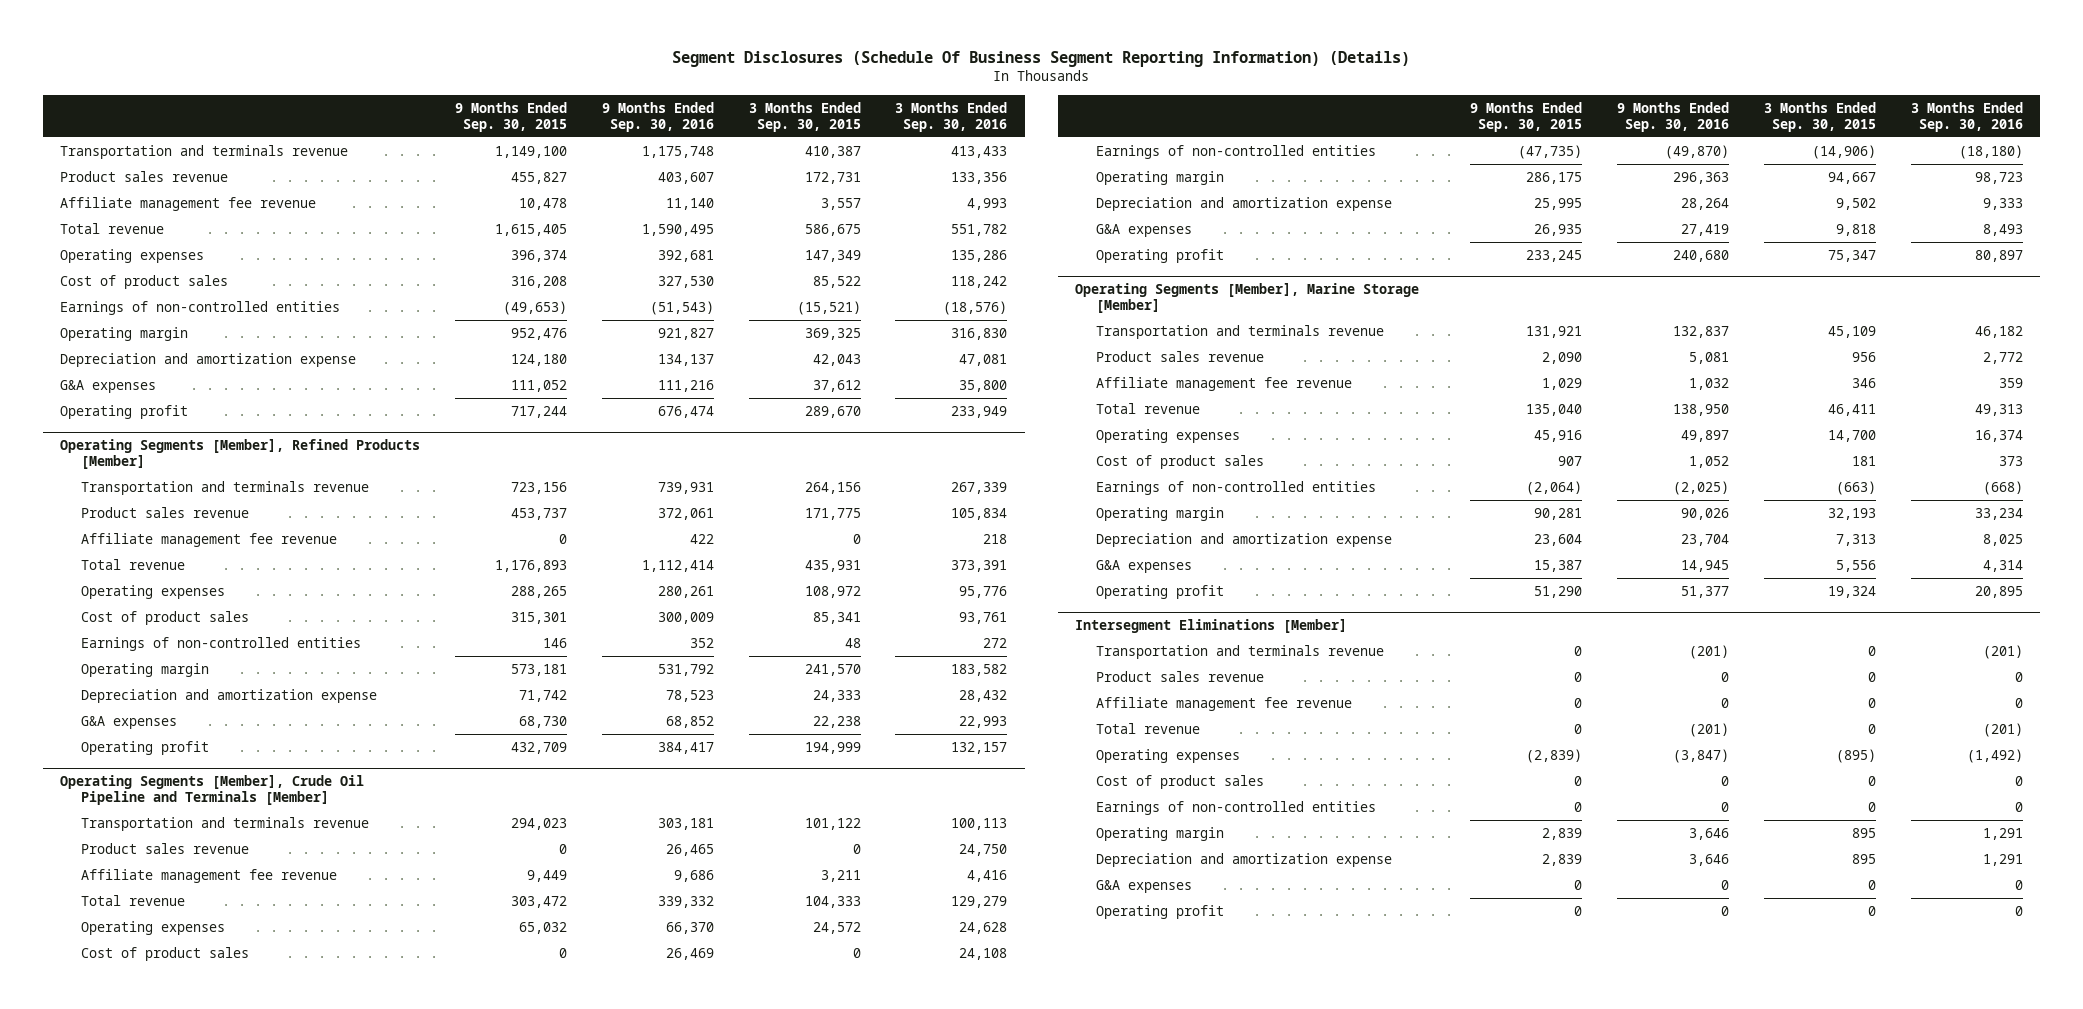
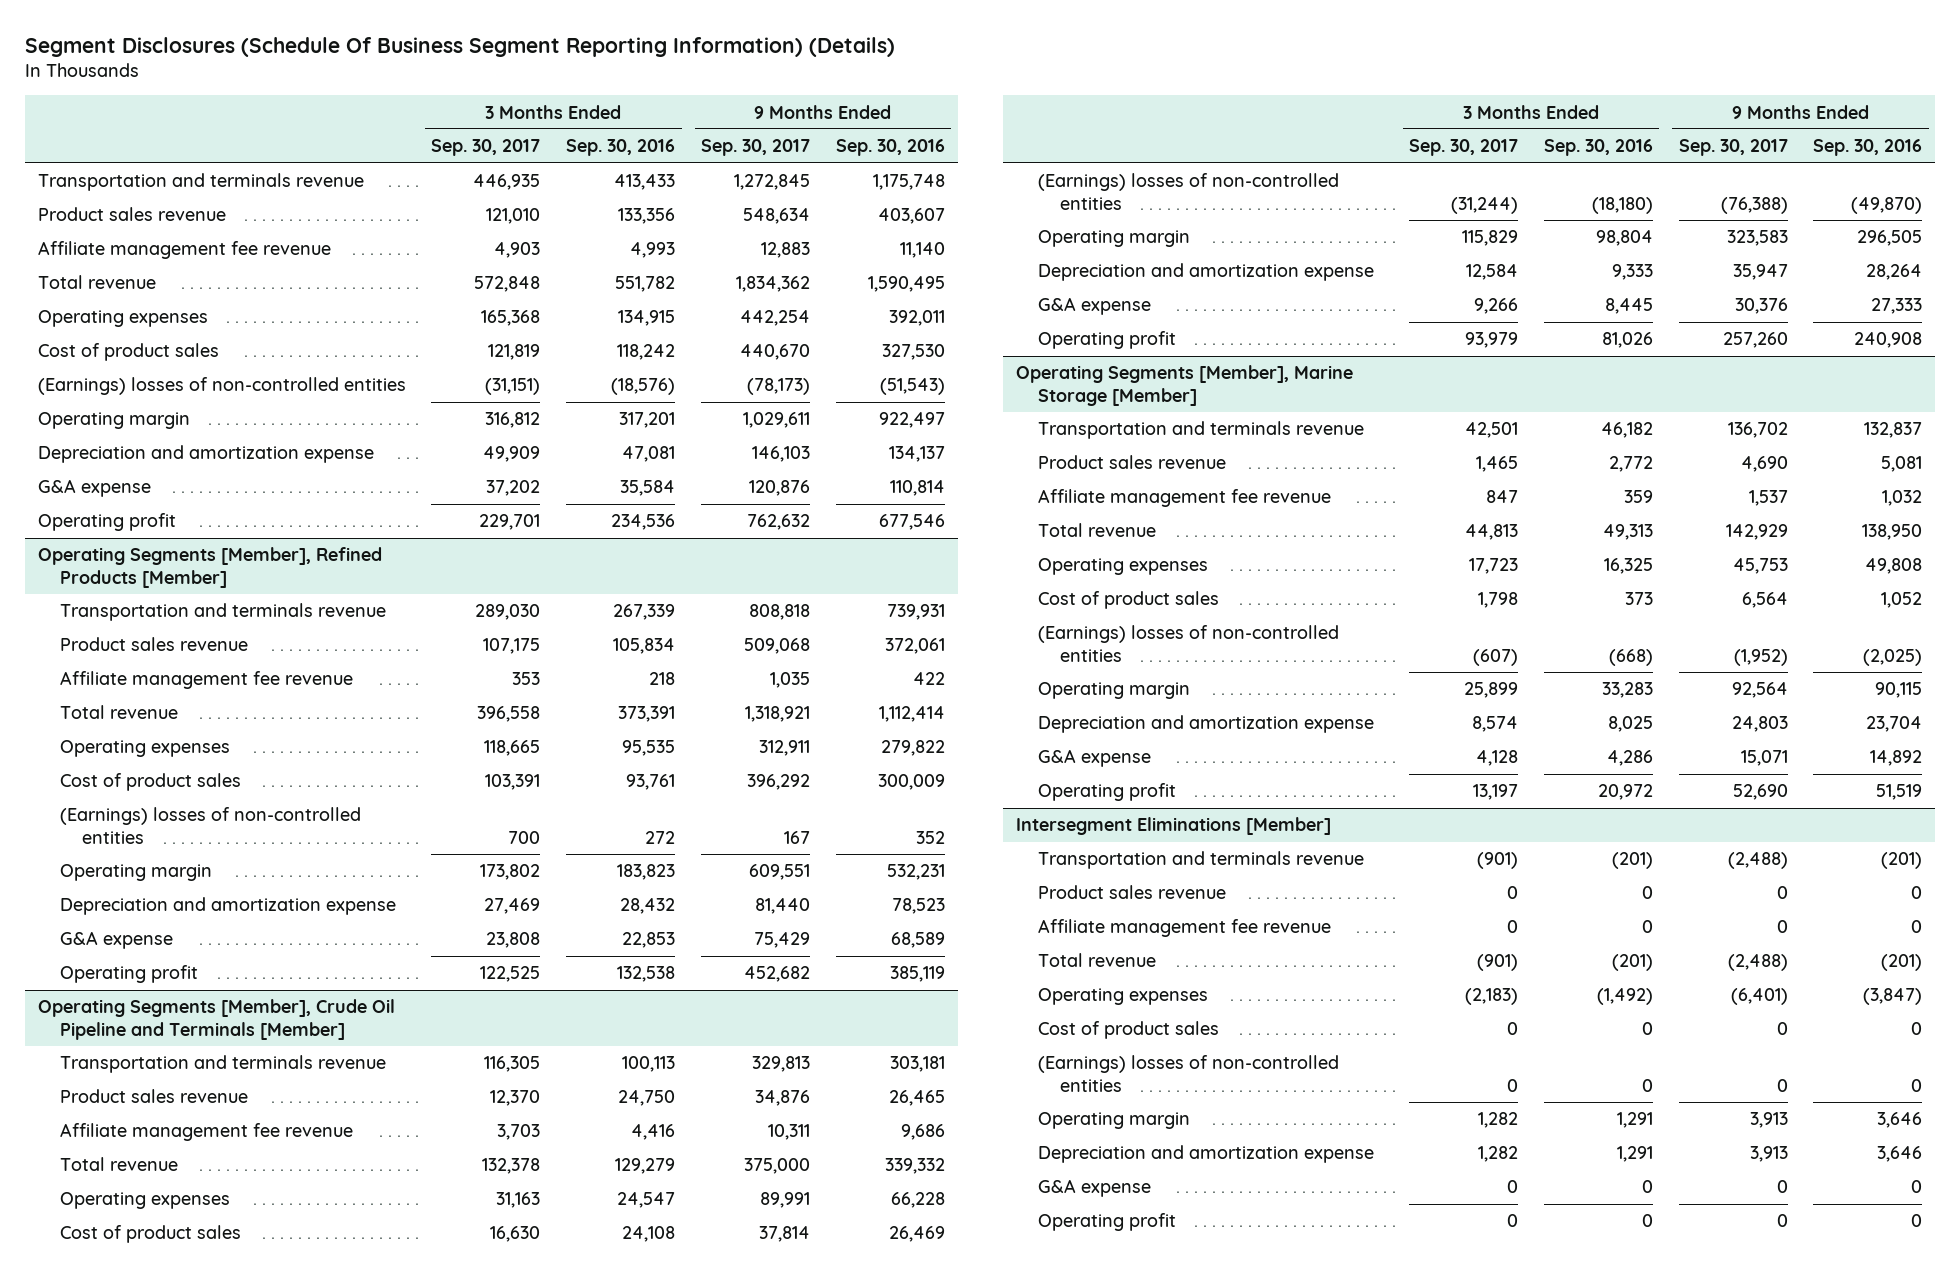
[454,101,567,132] 9 Months Ended Sep. 30, 2015 -> none
[748,101,861,132] 3 Months Ended Sep. 30, 2015 -> none
none -> [431,139,541,157] Sep. 30, 2017
none -> [700,139,810,157] Sep. 30, 2017
[657,249,714,262] 392,681 -> [888,310,945,327] 392,011
[951,249,1008,262] 135,286 -> [618,310,676,327] 134,915
[60,300,341,315] Earnings of non-controlled entities -> [37,377,406,396] (Earnings) losses of non-controlled entities
[657,327,714,340] 921,827 -> [878,412,945,429] 922,497
[951,327,1008,340] 316,830 -> [619,412,676,429] 317,201
[60,379,157,393] G&A expenses -> [37,479,151,498] G&A expense
[657,379,714,392] 111,216 -> [889,480,945,497] 110,814
[959,379,1008,392] 35,800 -> [620,480,676,497] 35,584
[657,405,714,418] 676,474 -> [878,514,945,531] 677,546
[951,405,1008,418] 233,949 -> [611,514,676,531] 234,536
[657,585,714,598] 280,261 -> [880,740,945,757] 279,822
[959,585,1008,598] 95,776 -> [622,740,676,757] 95,535
[80,636,361,651] Earnings of non-controlled entities -> [59,807,361,844] (Earnings) losses of non-controlled entities
[657,663,714,676] 531,792 -> [886,864,945,881] 532,231
[951,663,1008,676] 183,582 -> [617,864,676,881] 183,823
[80,715,177,729] G&A expenses -> [59,931,173,950] G&A expense
[665,715,714,728] 68,852 -> [890,932,945,949] 68,589
[959,715,1008,728] 22,993 -> [622,932,676,949] 22,853
[657,741,714,754] 384,417 -> [889,966,945,983] 385,119
[951,741,1008,754] 132,157 -> [617,966,676,983] 132,538
[665,921,714,934] 66,370 -> [890,1192,945,1209] 66,228
[959,921,1008,934] 24,628 -> [617,1192,676,1209] 24,547
[1095,144,1376,159] Earnings of non-controlled entities -> [1037,173,1339,210] (Earnings) losses of non-controlled entities
[1673,171,1730,184] 296,363 -> [1857,230,1923,247] 296,505
[1974,171,2023,184] 98,723 -> [1595,230,1653,247] 98,804
[1095,223,1192,237] G&A expenses -> [1037,297,1151,316] G&A expense
[1681,223,1730,236] 27,419 -> [1871,298,1923,315] 27,333
[1982,223,2023,236] 8,493 -> [1604,298,1653,315] 8,445
[1673,249,1730,262] 240,680 -> [1854,332,1923,349] 240,908
[1974,249,2023,262] 80,897 -> [1601,332,1653,349] 81,026
[1681,429,1730,442] 49,897 -> [1865,558,1923,575] 49,808
[1974,429,2023,442] 16,374 -> [1603,558,1653,575] 16,325
[1095,480,1376,495] Earnings of non-controlled entities -> [1037,625,1339,662] (Earnings) losses of non-controlled entities
[1681,507,1730,520] 90,026 -> [1875,682,1923,699] 90,115
[1974,507,2023,520] 33,234 -> [1601,682,1653,699] 33,283
[1095,559,1192,573] G&A expenses -> [1037,749,1151,768] G&A expense
[1681,559,1730,572] 14,945 -> [1870,750,1923,767] 14,892
[1982,559,2023,572] 4,314 -> [1606,750,1653,767] 4,286
[1681,585,1730,598] 51,377 -> [1876,784,1923,801] 51,519
[1974,585,2023,598] 20,895 -> [1597,784,1653,801] 20,972
[1095,800,1376,815] Earnings of non-controlled entities -> [1037,1055,1339,1092] (Earnings) losses of non-controlled entities
[1095,879,1192,893] G&A expenses -> [1037,1179,1151,1198] G&A expense

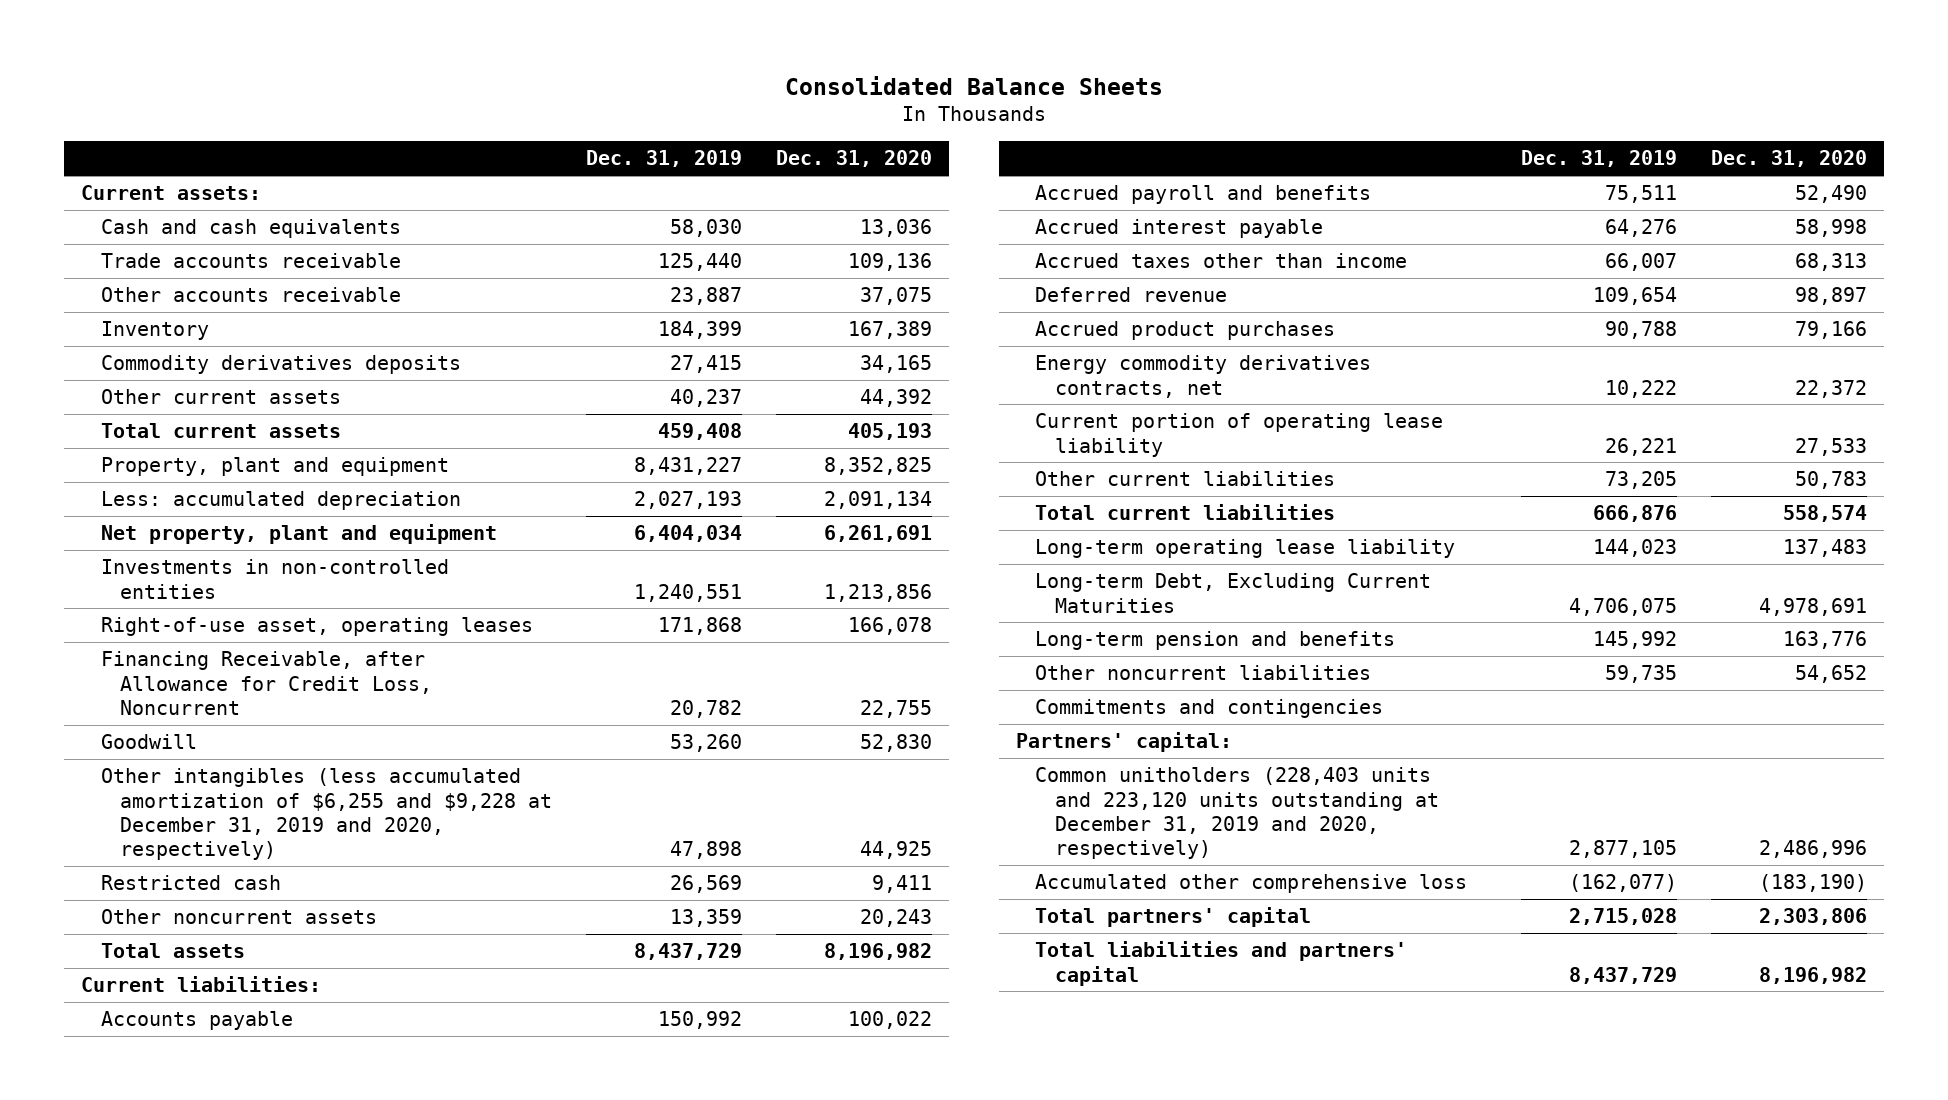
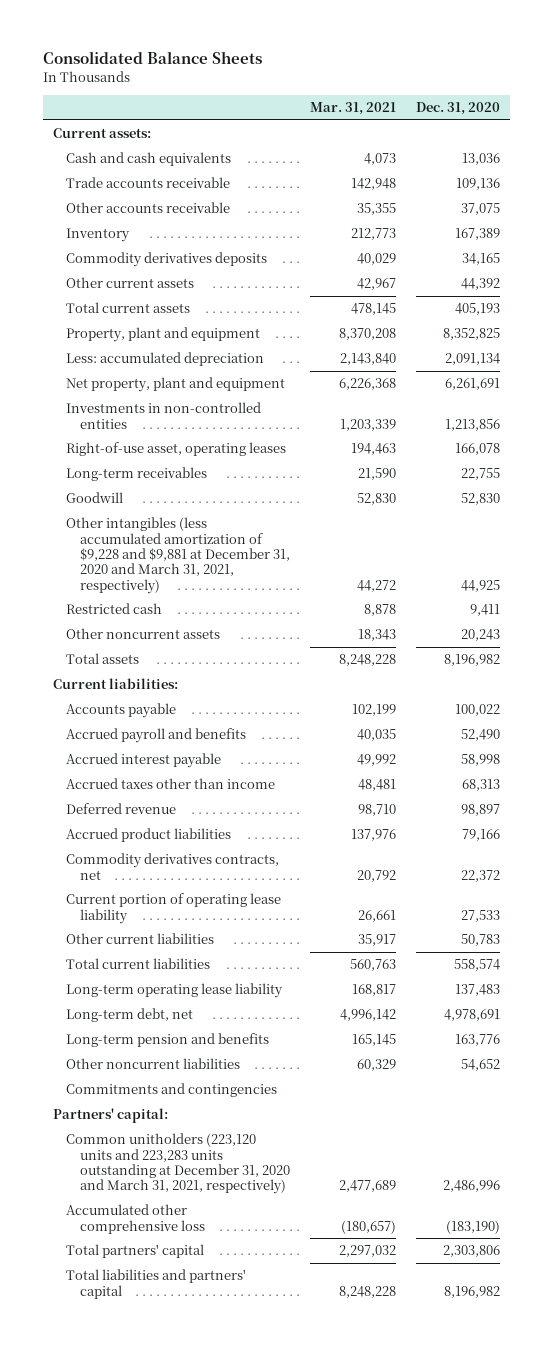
[586,150,743,168] Dec. 31, 2019 -> none
none -> [309,102,396,116] Mar. 31, 2021
[100,651,433,715] Financing Receivable, after Allowance for Credit Loss, Noncurrent -> [66,467,208,482] Long-term receivables
[100,768,553,861] Other intangibles (less accumulated amortization of $6,255 and $9,228 at December 31, 2019 and 2020, respectively) -> [66,517,290,594] Other intangibles (less accumulated amortization of $9,228 and $9,881 at December 31, 2020 and March 31, 2021, respectively)
[1035,321,1336,341] Accrued product purchases -> [66,828,232,843] Accrued product liabilities
[1035,355,1372,398] Energy commodity derivatives contracts, net -> [66,853,280,880] Commodity derivatives contracts, net
[1035,573,1432,613] Long-term Debt, Excluding Current Maturities -> [66,1008,194,1023] Long-term debt, net
[1035,767,1439,860] Common unitholders (228,403 units and 223,120 units outstanding at December 31, 2019 and 2020, respectively) -> [66,1133,290,1195] Common unitholders (223,120 units and 223,283 units outstanding at December 31, 2020 and March 31, 2021, respectively)

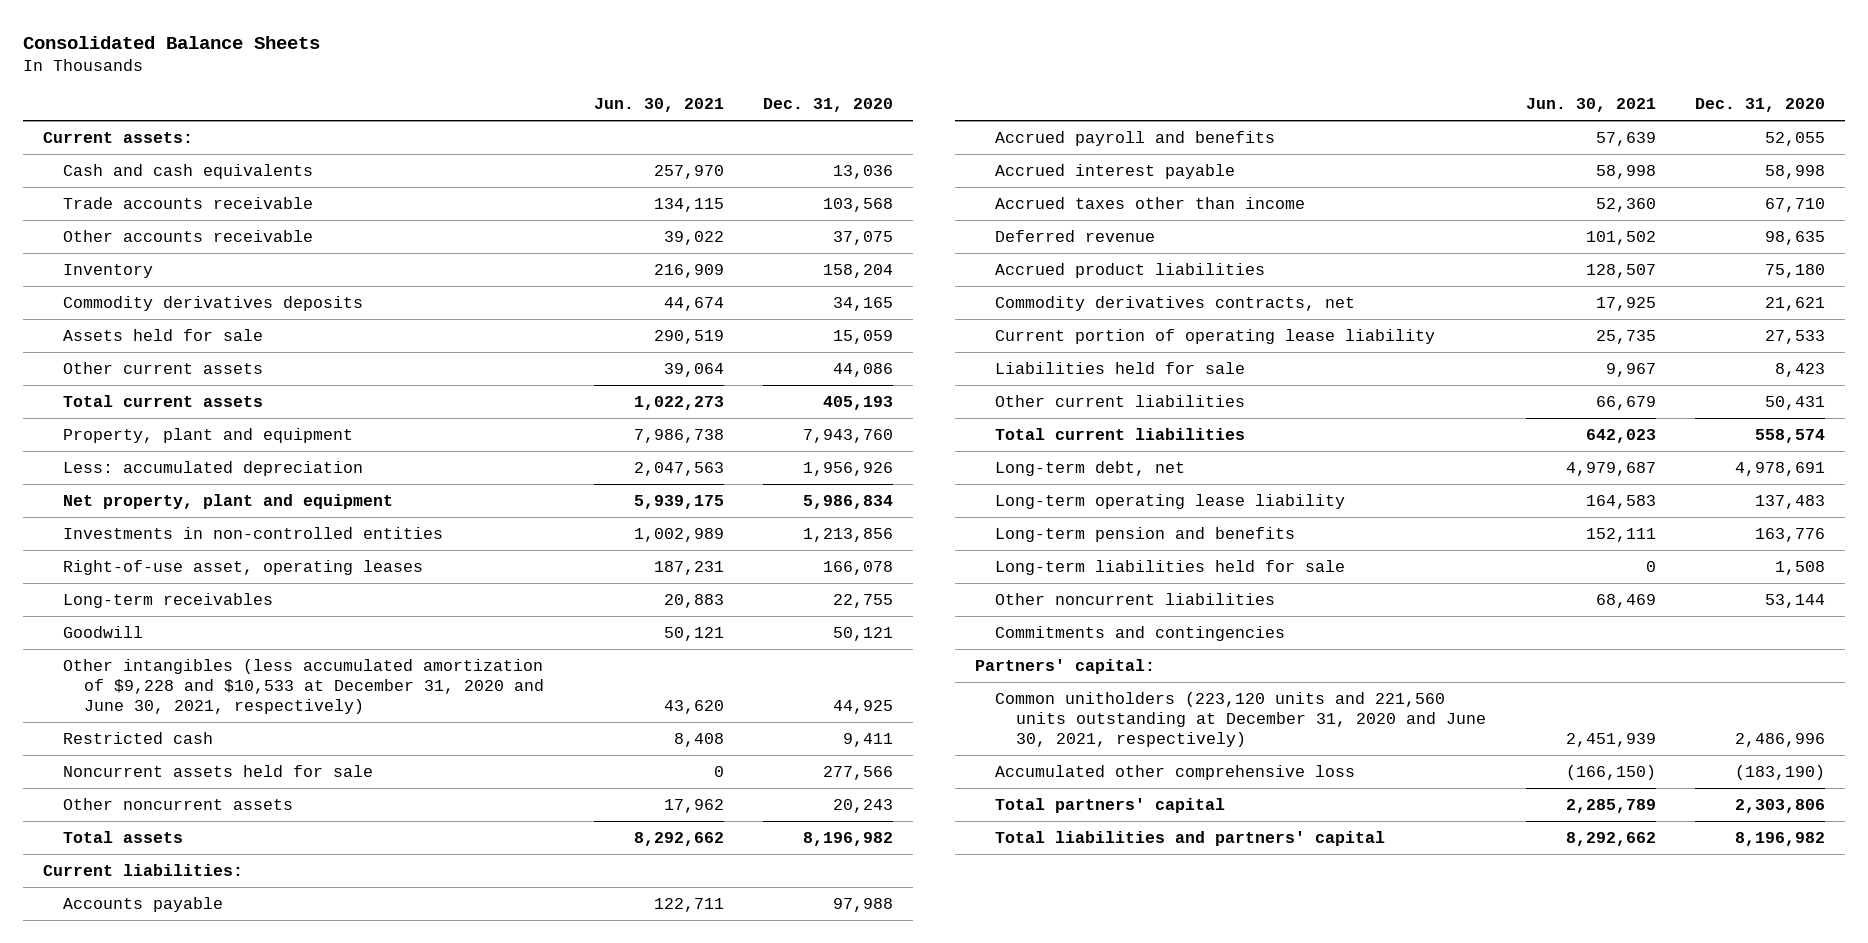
[309,102,396,116] Mar. 31, 2021 -> none
none -> [593,98,724,113] Jun. 30, 2021
[455,178,500,191] 109,136 -> [823,197,894,212] 103,568
[454,228,500,241] 167,389 -> [823,263,894,278] 158,204
none -> [63,328,264,341] Assets held for sale
[460,278,500,291] 44,392 -> [833,362,894,377] 44,086
[442,328,500,341] 8,352,825 -> [803,428,894,443] 7,943,760
[444,353,500,366] 2,091,134 -> [803,461,894,476] 1,956,926
[444,378,500,391] 6,261,691 -> [803,494,894,509] 5,986,834
[460,493,500,506] 52,830 -> [833,626,894,641] 50,121
[66,517,290,594] Other intangibles (less accumulated amortization of $9,228 and $9,881 at December 31, 2020 and March 31, 2021, respectively) -> [63,658,544,714] Other intangibles (less accumulated amortization of $9,228 and $10,533 at December 31, 2020 and June 30, 2021, respectively)
none -> [63,764,374,777] Noncurrent assets held for sale
[454,704,500,717] 100,022 -> [833,897,894,912] 97,988
[460,729,500,742] 52,490 -> [1765,131,1826,146] 52,055
[461,779,500,792] 68,313 -> [1765,197,1826,212] 67,710
[460,804,500,817] 98,897 -> [1765,230,1826,245] 98,635
[461,829,500,842] 79,166 -> [1765,263,1826,278] 75,180
[460,869,500,882] 22,372 -> [1765,296,1826,311] 21,621
none -> [995,361,1246,374] Liabilities held for sale
[460,934,500,947] 50,783 -> [1765,395,1826,410] 50,431
[66,983,284,999] Long-term operating lease liability -> [995,493,1346,509] Long-term operating lease liability
none -> [995,559,1346,575] Long-term liabilities held for sale
[460,1059,500,1072] 54,652 -> [1765,593,1826,608] 53,144
[66,1133,290,1195] Common unitholders (223,120 units and 223,283 units outstanding at December 31, 2020 and March 31, 2021, respectively) -> [995,691,1486,747] Common unitholders (223,120 units and 221,560 units outstanding at December 31, 2020 and June 30, 2021, respectively)

